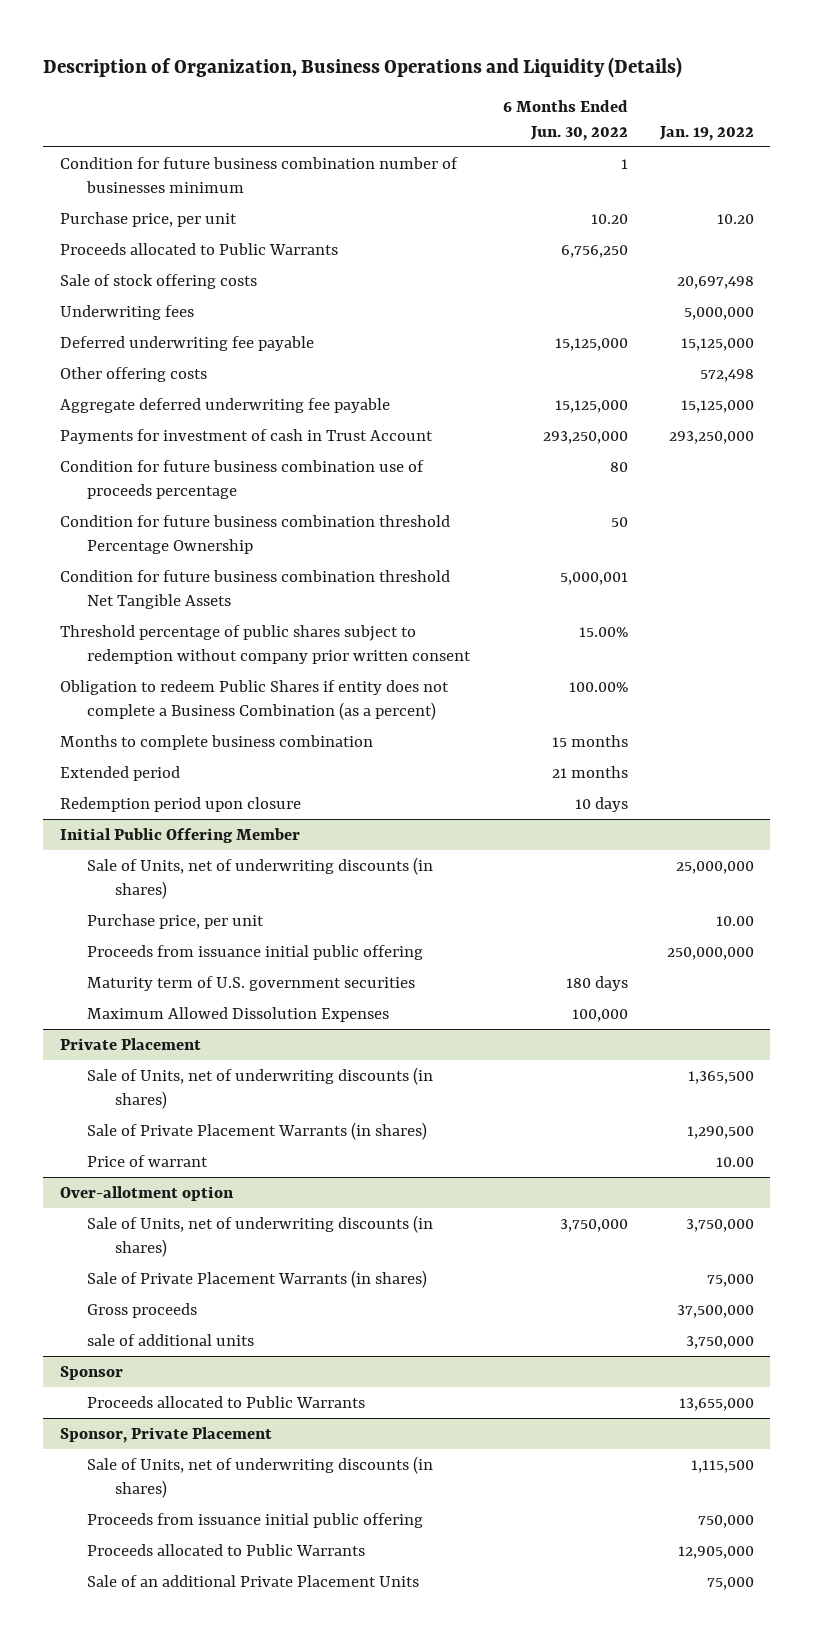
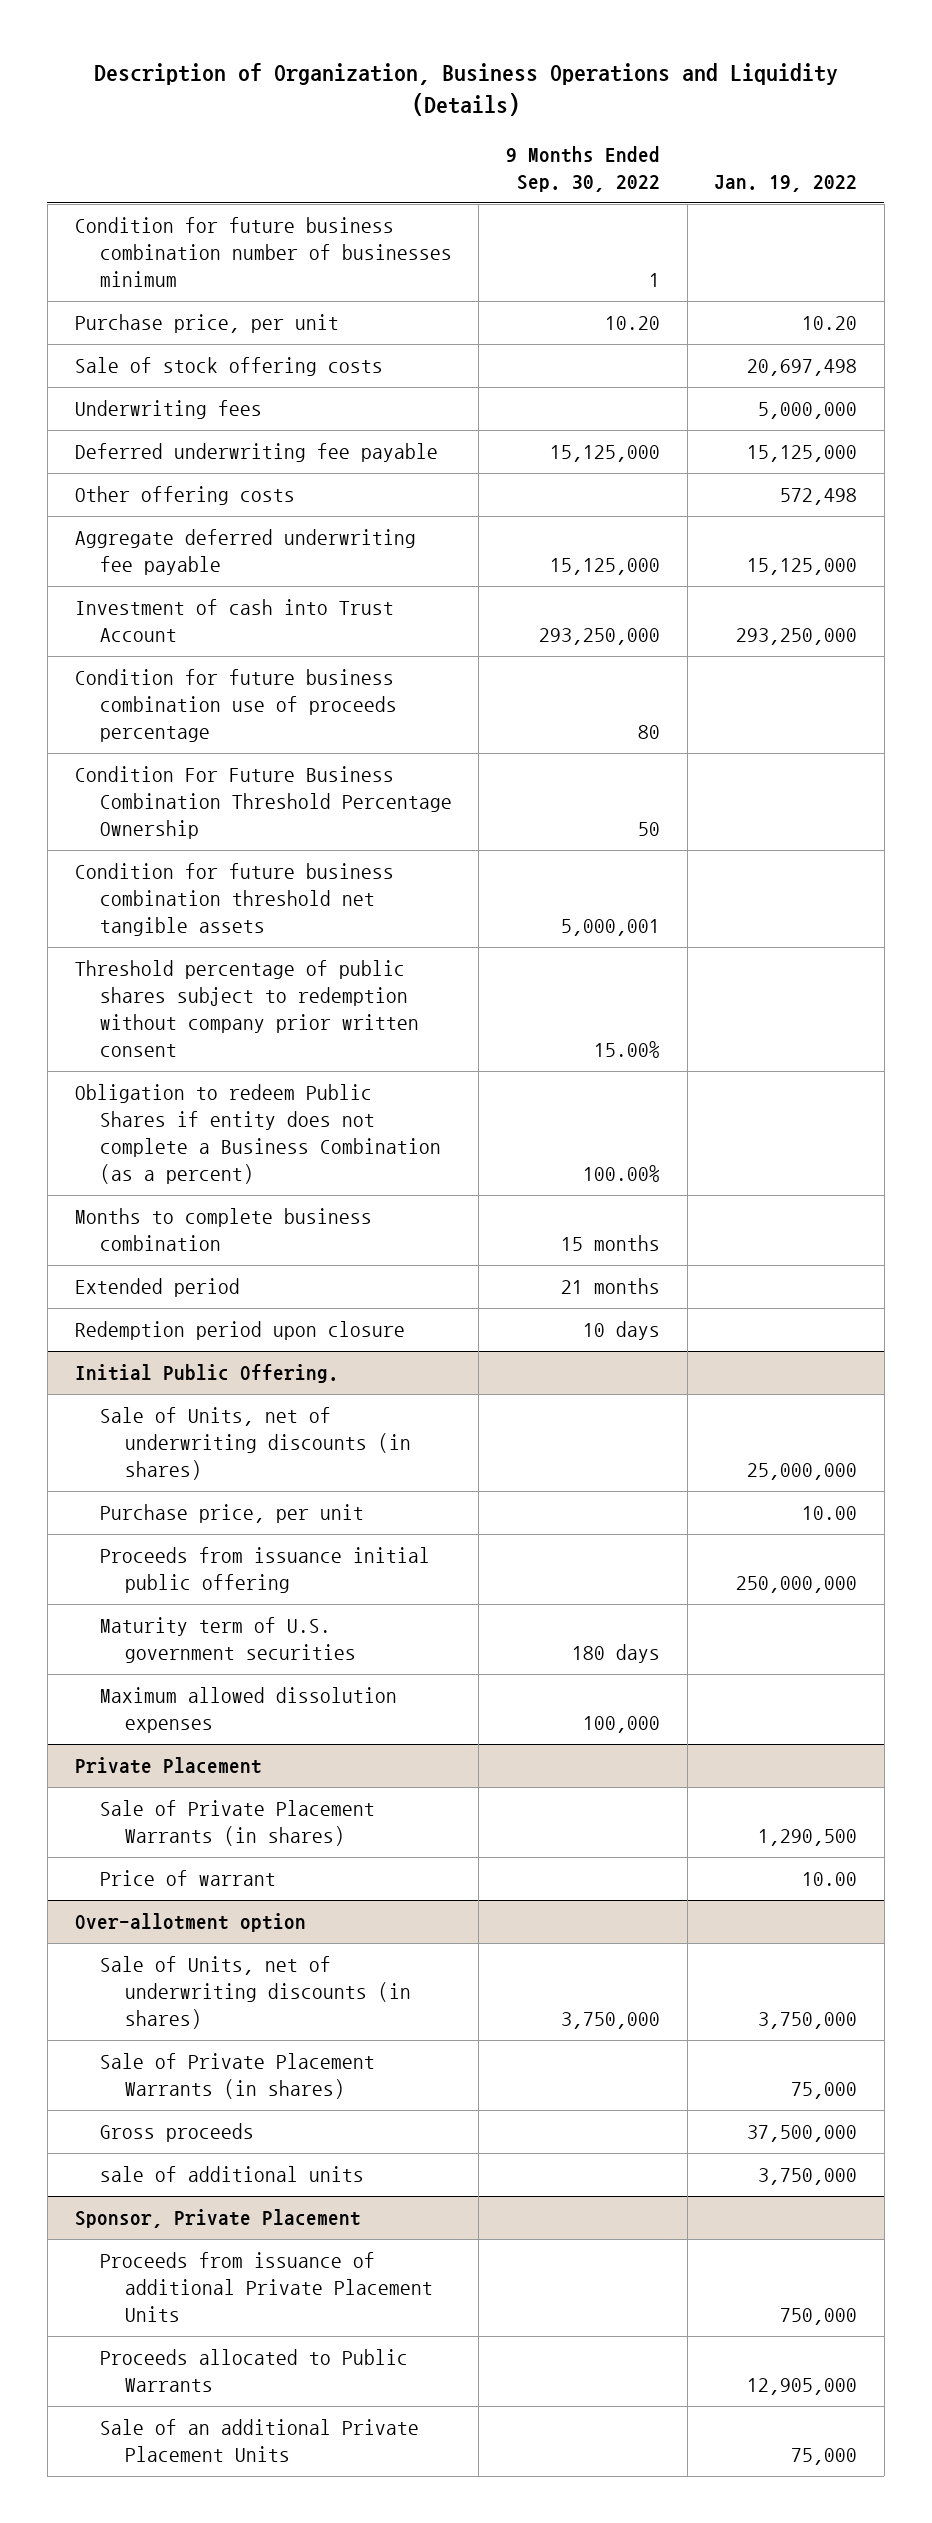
[502,100,628,141] 6 Months Ended Jun. 30, 2022 -> none
none -> [505,146,660,193] 9 Months Ended Sep. 30, 2022
[59,242,338,255] Proceeds allocated to Public Warrants -> none
[59,428,433,444] Payments for investment of cash in Trust Account -> [74,599,394,643] Investment of cash into Trust Account
[59,514,450,555] Condition for future business combination threshold Percentage Ownership -> [74,766,452,840] Condition For Future Business Combination Threshold Percentage Ownership
[59,569,450,610] Condition for future business combination threshold Net Tangible Assets -> [74,863,394,937] Condition for future business combination threshold net tangible assets
[59,827,300,843] Initial Public Offering Member -> [74,1364,339,1384] Initial Public Offering.
[87,1006,390,1022] Maximum Allowed Dissolution Expenses -> [99,1687,397,1734] Maximum allowed dissolution expenses
[87,1066,434,1110] Sale of Units, net of underwriting discounts (in shares) -> none
[59,1365,123,1380] Sponsor -> none
[87,1395,366,1408] Proceeds allocated to Public Warrants -> none
[87,1455,434,1499] Sale of Units, net of underwriting discounts (in shares) -> none
[87,1512,424,1528] Proceeds from issuance initial public offering -> none
none -> [99,2252,433,2323] Proceeds from issuance of additional Private Placement Units

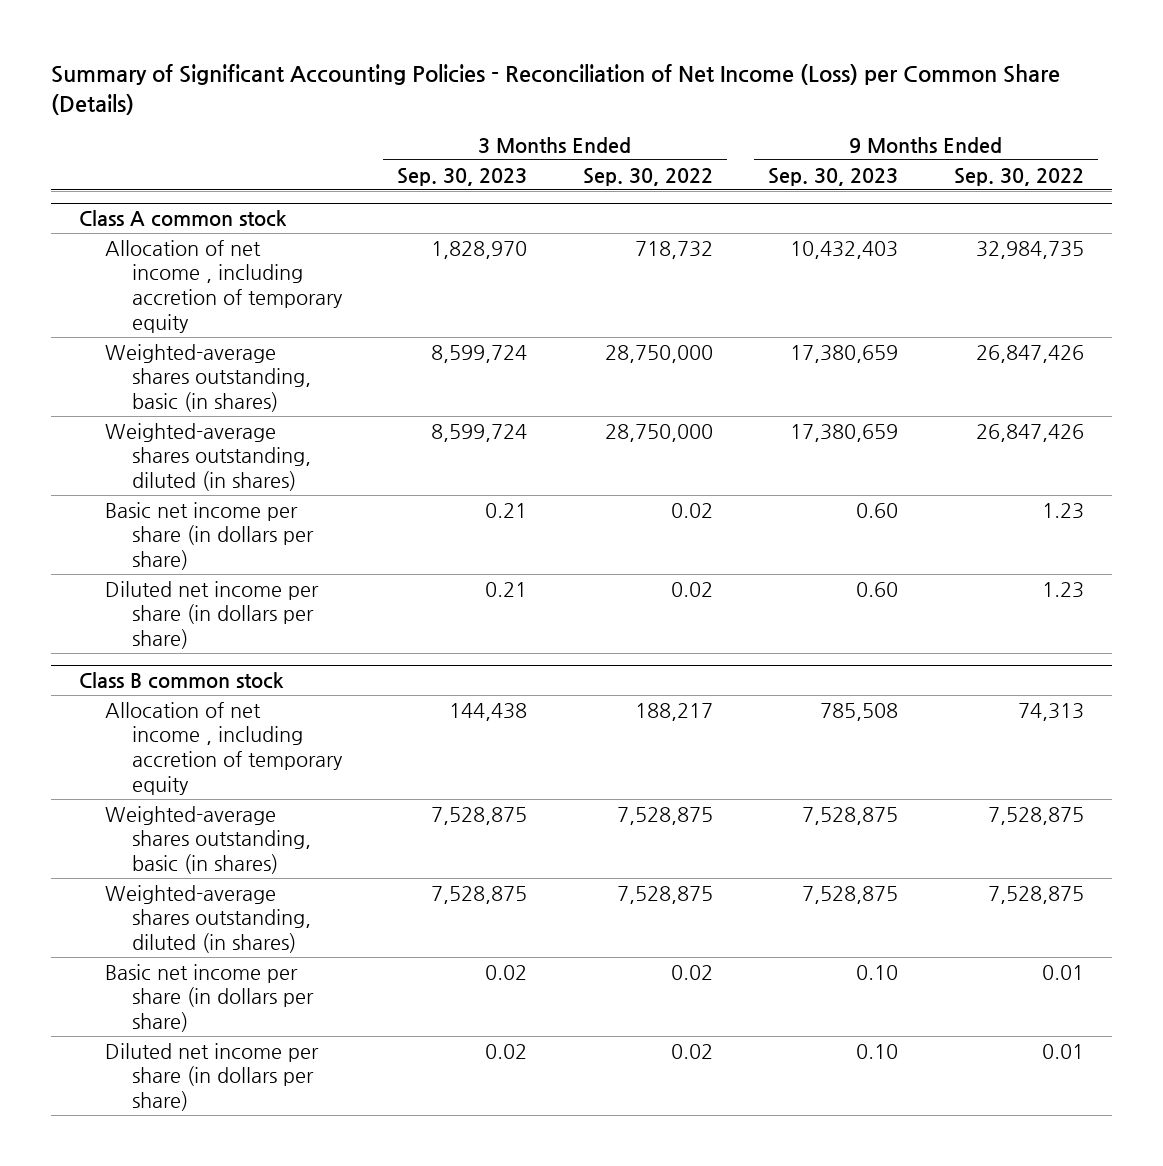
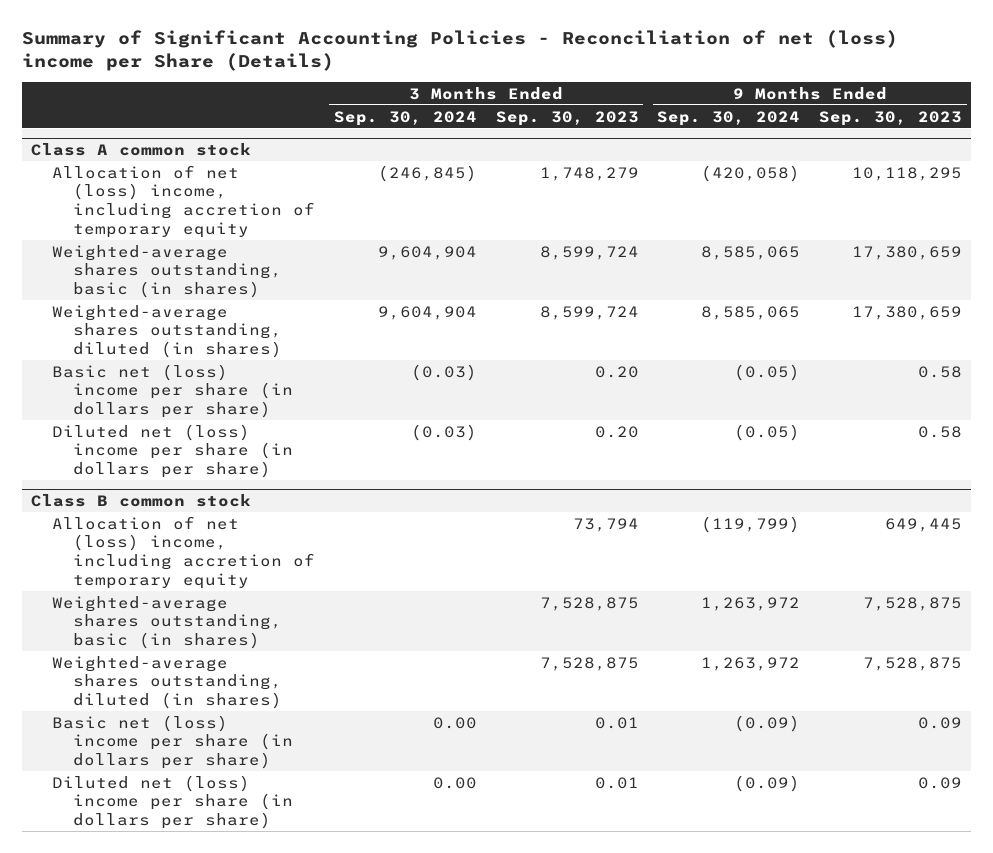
[50,63,1060,115] Summary of Significant Accounting Policies - Reconciliation of Net Income (Loss) per Common Share (Details) -> [21,30,898,72] Summary of Significant Accounting Policies - Reconciliation of net (loss) income per Share (Details)
[582,167,713,186] Sep. 30, 2022 -> none
[953,167,1084,186] Sep. 30, 2022 -> none
none -> [333,110,477,126] Sep. 30, 2024
none -> [657,110,801,126] Sep. 30, 2024
[105,239,343,333] Allocation of net income , including accretion of temporary equity -> [51,164,316,238] Allocation of net (loss) income, including accretion of temporary equity
[431,240,528,259] 1,828,970 -> [539,166,639,181] 1,748,279
[790,240,899,259] 10,432,403 -> [852,166,963,181] 10,118,295
[105,501,314,571] Basic net income per share (in dollars per share) -> [51,363,294,419] Basic net (loss) income per share (in dollars per share)
[485,502,528,518] 0.21 -> [594,365,639,378] 0.20
[856,502,899,518] 0.60 -> [918,365,963,378] 0.58
[105,580,320,650] Diluted net income per share (in dollars per share) -> [51,423,294,479] Diluted net (loss) income per share (in dollars per share)
[485,581,528,597] 0.21 -> [594,425,639,438] 0.20
[856,581,899,597] 0.60 -> [918,425,963,438] 0.58
[105,701,343,795] Allocation of net income , including accretion of temporary equity -> [51,515,316,589] Allocation of net (loss) income, including accretion of temporary equity
[449,702,528,721] 144,438 -> [572,517,639,532] 73,794
[820,702,899,721] 785,508 -> [885,517,963,532] 649,445
[105,963,314,1033] Basic net income per share (in dollars per share) -> [51,714,294,770] Basic net (loss) income per share (in dollars per share)
[485,964,528,980] 0.02 -> [594,716,639,729] 0.01
[856,964,899,980] 0.10 -> [918,716,963,729] 0.09
[105,1042,320,1112] Diluted net income per share (in dollars per share) -> [51,774,294,830] Diluted net (loss) income per share (in dollars per share)
[485,1043,528,1059] 0.02 -> [594,776,639,789] 0.01
[856,1043,899,1059] 0.10 -> [918,776,963,789] 0.09

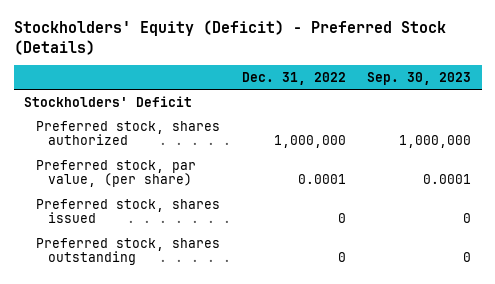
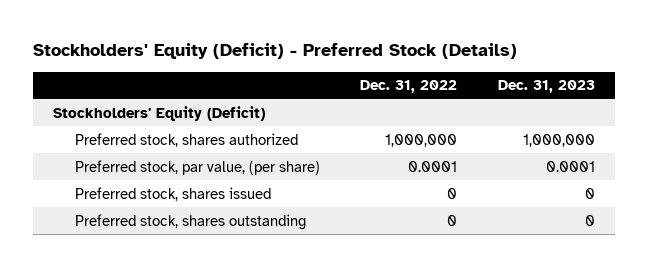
[367,71,472,85] Sep. 30, 2023 -> none
none -> [497,80,595,94] Dec. 31, 2023
[24,95,193,107] Stockholders' Deficit -> [53,105,266,121] Stockholders' Equity (Deficit)

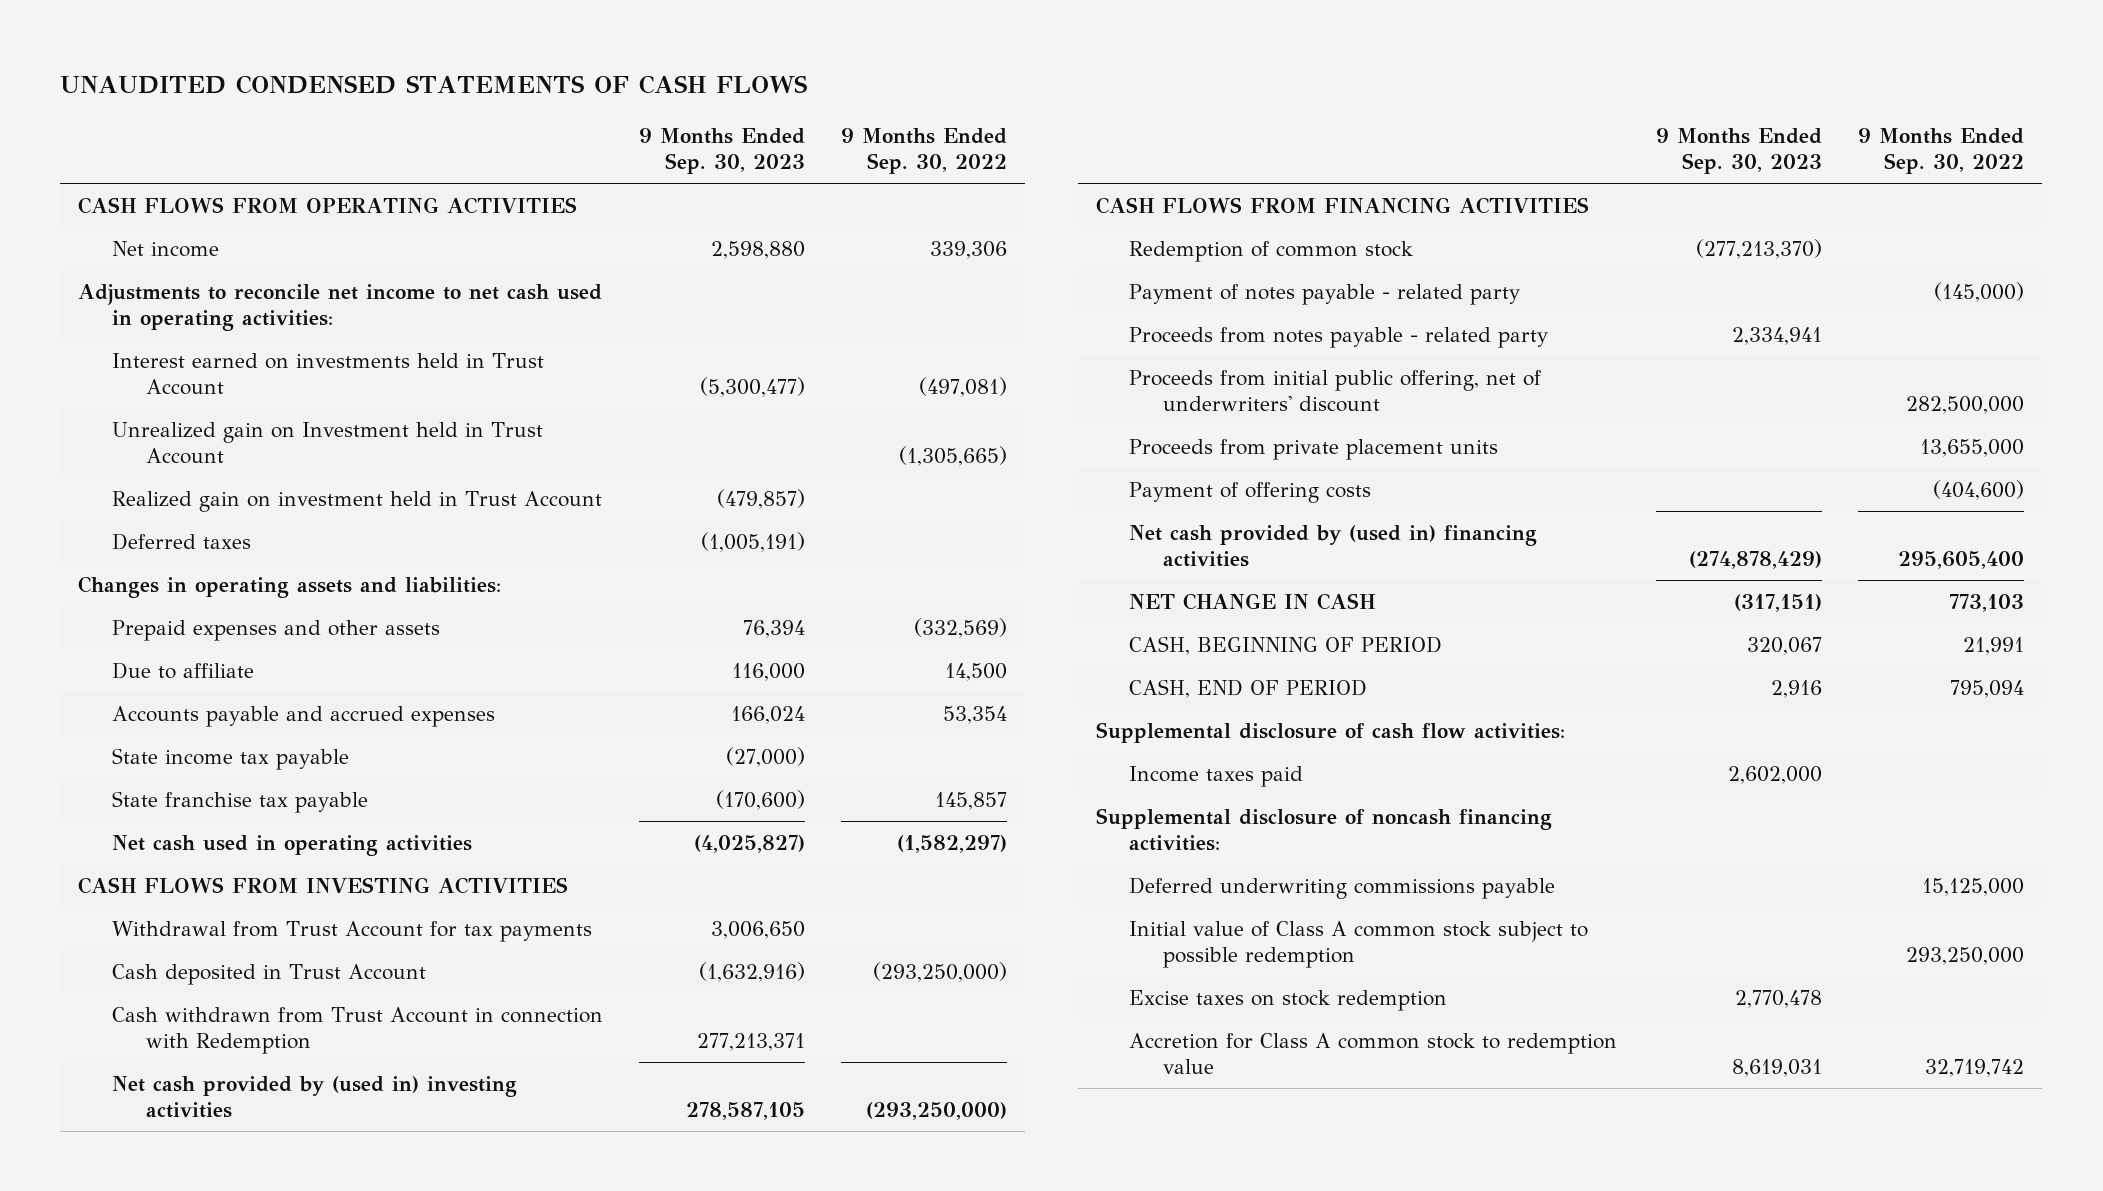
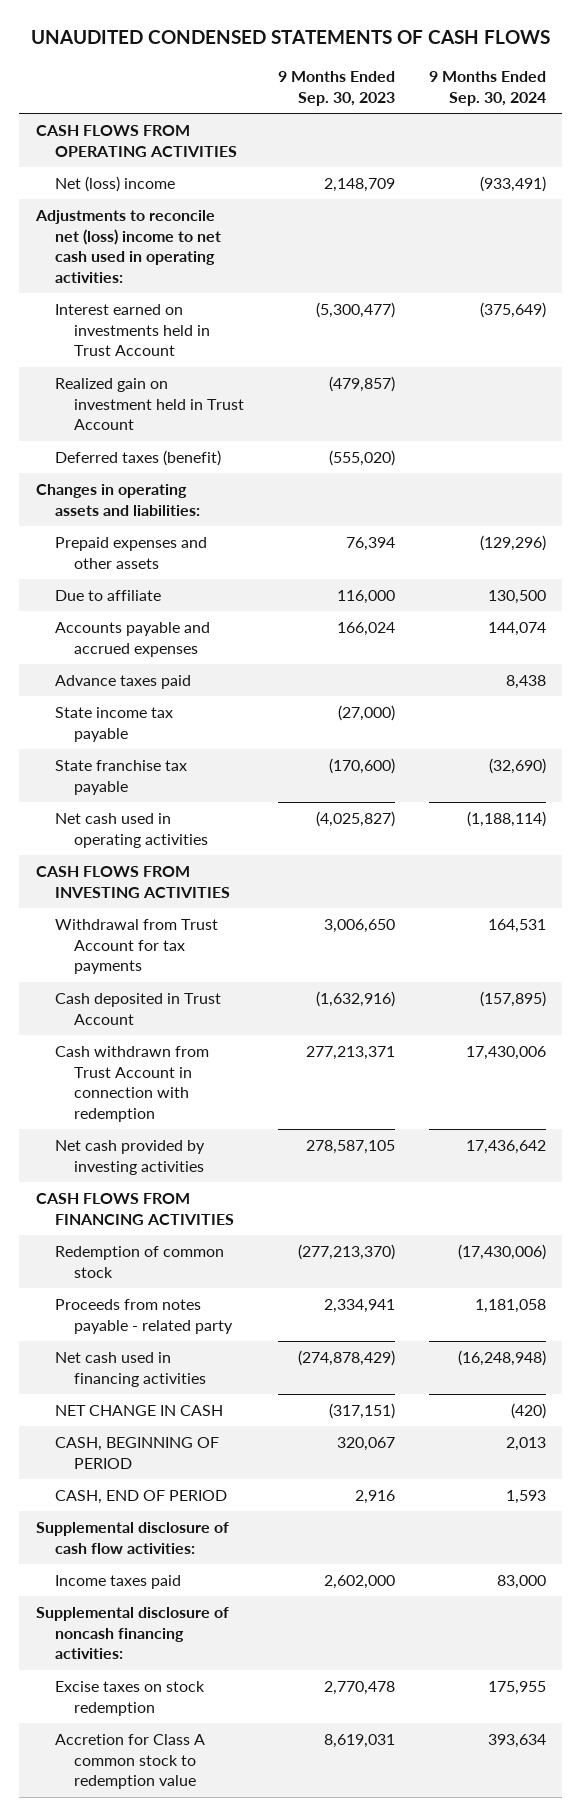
[840,127,1007,175] 9 Months Ended Sep. 30, 2022 -> none
none -> [428,71,546,106] 9 Months Ended Sep. 30, 2024
[111,240,219,257] Net income -> [55,175,176,192] Net (loss) income
[710,240,805,259] 2,598,880 -> [323,177,395,192] 2,148,709
[78,283,603,332] Adjustments to reconcile net income to net cash used in operating activities: -> [35,209,222,284] Adjustments to reconcile net (loss) income to net cash used in operating activities:
[111,421,543,465] Unrealized gain on Investment held in Trust Account -> none
[111,532,251,550] Deferred taxes -> [55,449,222,466] Deferred taxes (benefit)
[700,531,805,552] (1,005,191) -> [328,449,395,466] (555,020)
none -> [55,674,192,689] Advance taxes paid
[111,1006,603,1055] Cash withdrawn from Trust Account in connection with Redemption -> [55,1045,210,1123] Cash withdrawn from Trust Account in connection with redemption
[111,1075,517,1119] Net cash provided by (used in) investing activities -> [55,1139,206,1175] Net cash provided by investing activities
[1129,283,1521,305] Payment of notes payable - related party -> none
[1129,369,1543,413] Proceeds from initial public offering, net of underwriters' discount -> none
[1129,438,1499,460] Proceeds from private placement units -> none
[1129,481,1372,503] Payment of offering costs -> none
[1129,524,1538,568] Net cash provided by (used in) financing activities -> [55,1351,206,1387] Net cash used in financing activities
[1129,876,1556,899] Deferred underwriting commissions payable -> none
[1129,920,1589,969] Initial value of Class A common stock subject to possible redemption -> none

